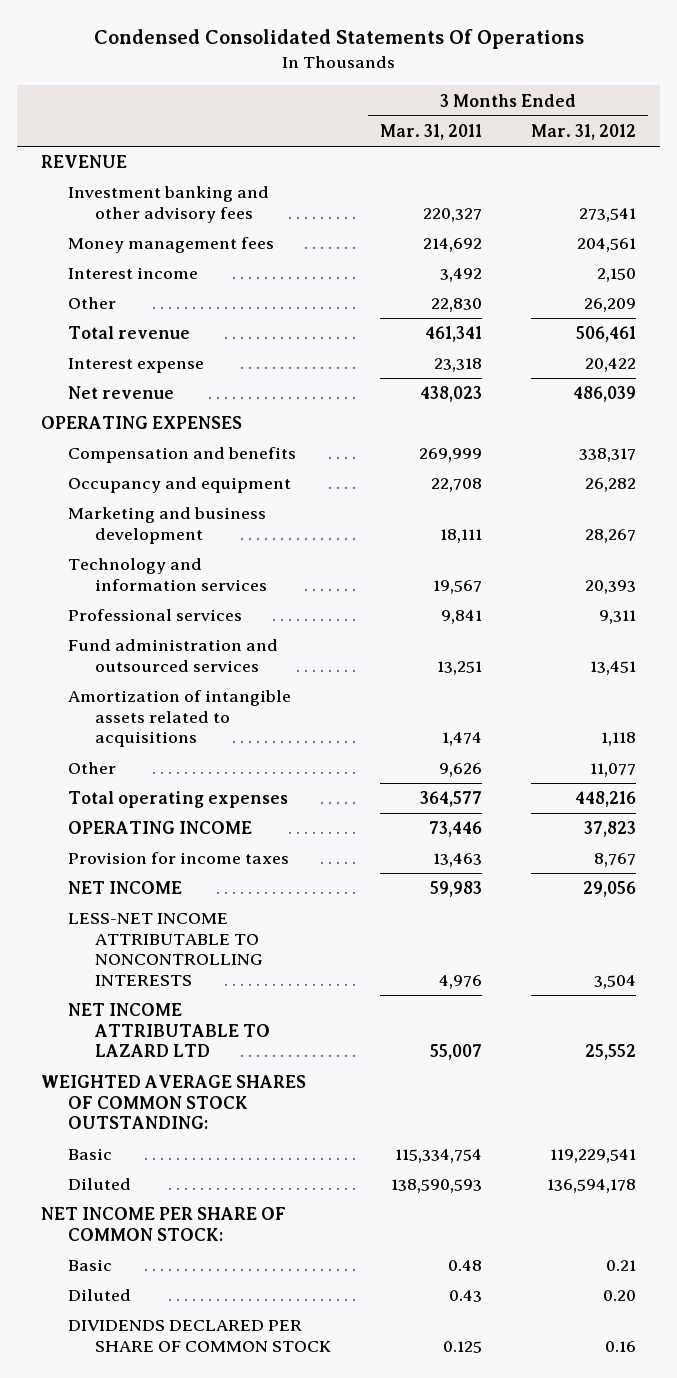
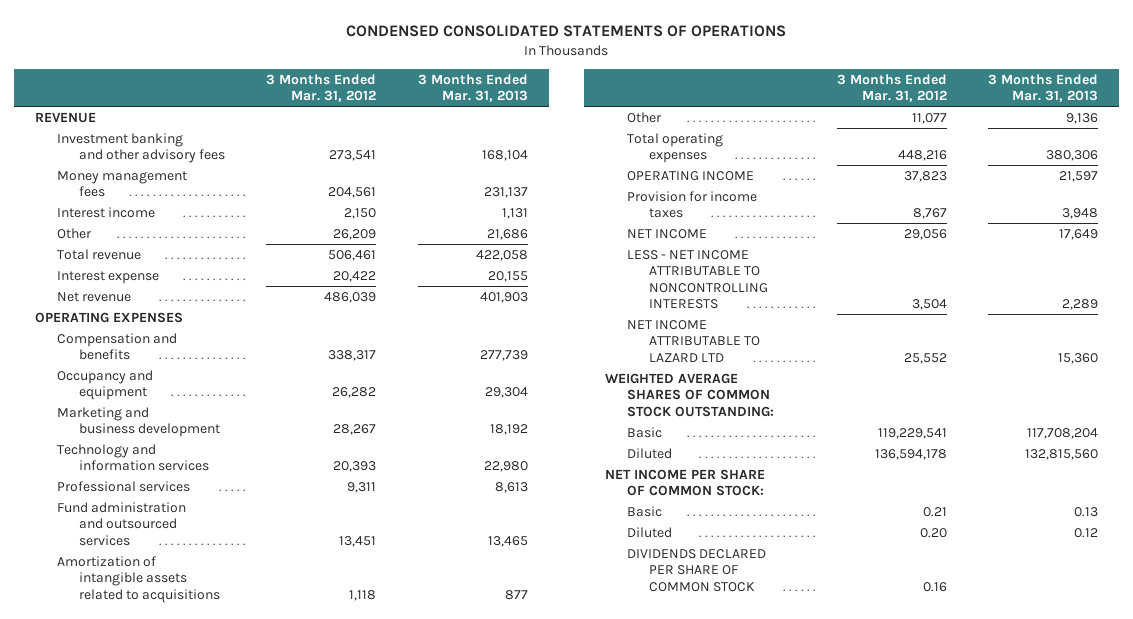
[93,29,584,50] Condensed Consolidated Statements Of Operations -> [346,24,787,37] CONDENSED CONSOLIDATED STATEMENTS OF OPERATIONS
[380,124,483,141] Mar. 31, 2011 -> none
none -> [418,73,529,103] 3 Months Ended Mar. 31, 2013
[68,913,264,987] LESS-NET INCOME ATTRIBUTABLE TO NONCONTROLLING INTERESTS -> [626,249,768,310] LESS - NET INCOME ATTRIBUTABLE TO NONCONTROLLING INTERESTS

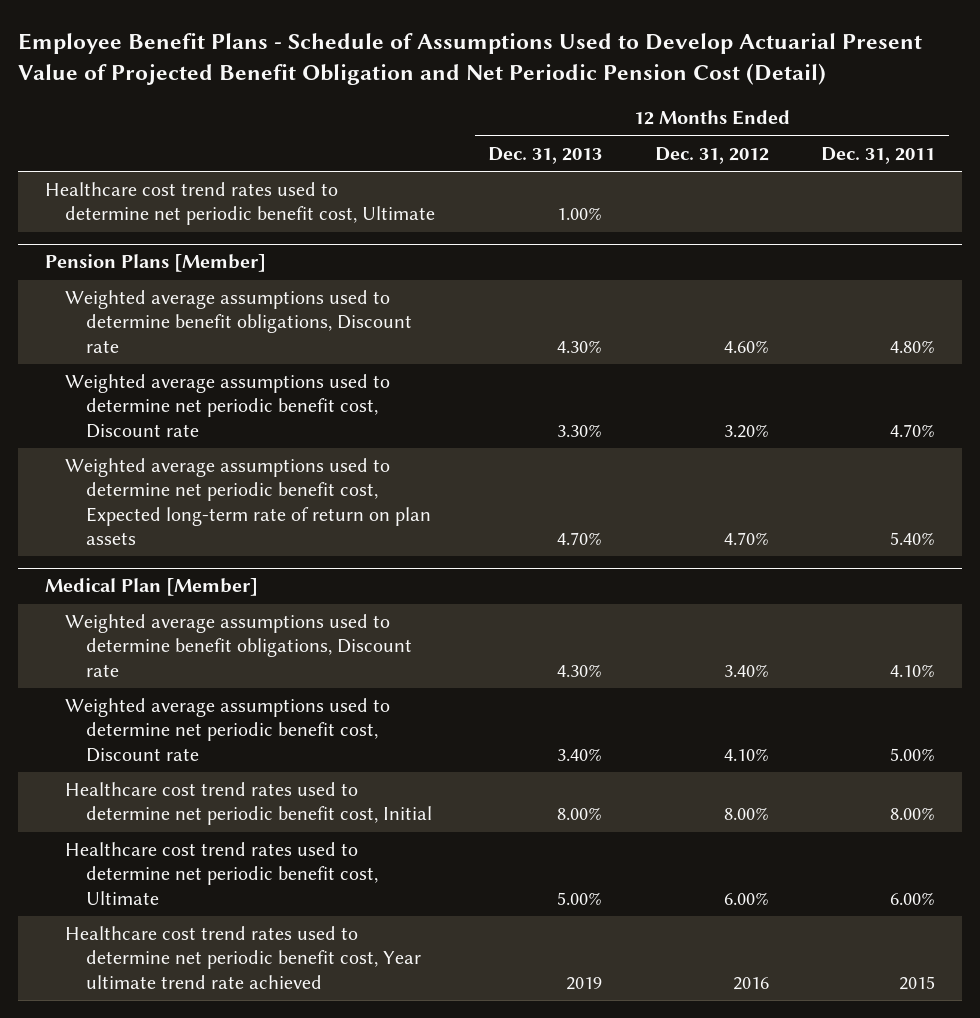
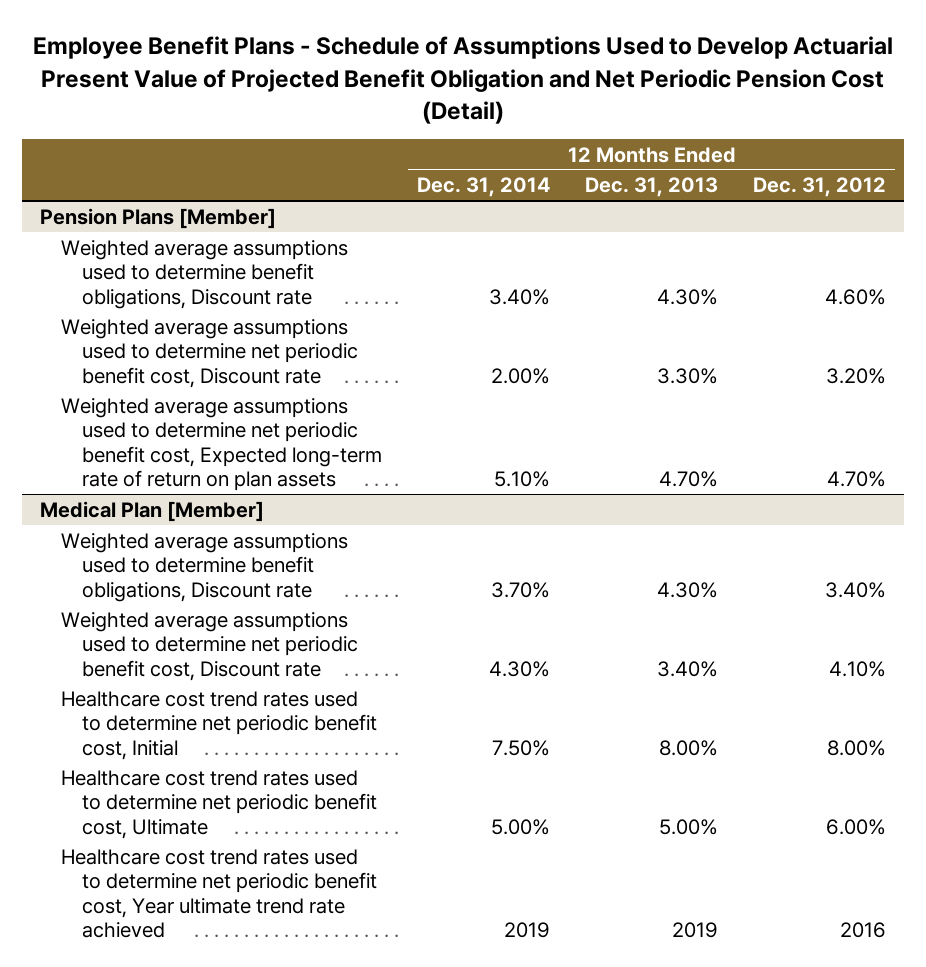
[821,146,936,164] Dec. 31, 2011 -> none
none -> [417,177,551,198] Dec. 31, 2014
[44,182,436,226] Healthcare cost trend rates used to determine net periodic benefit cost, Ultimate -> none

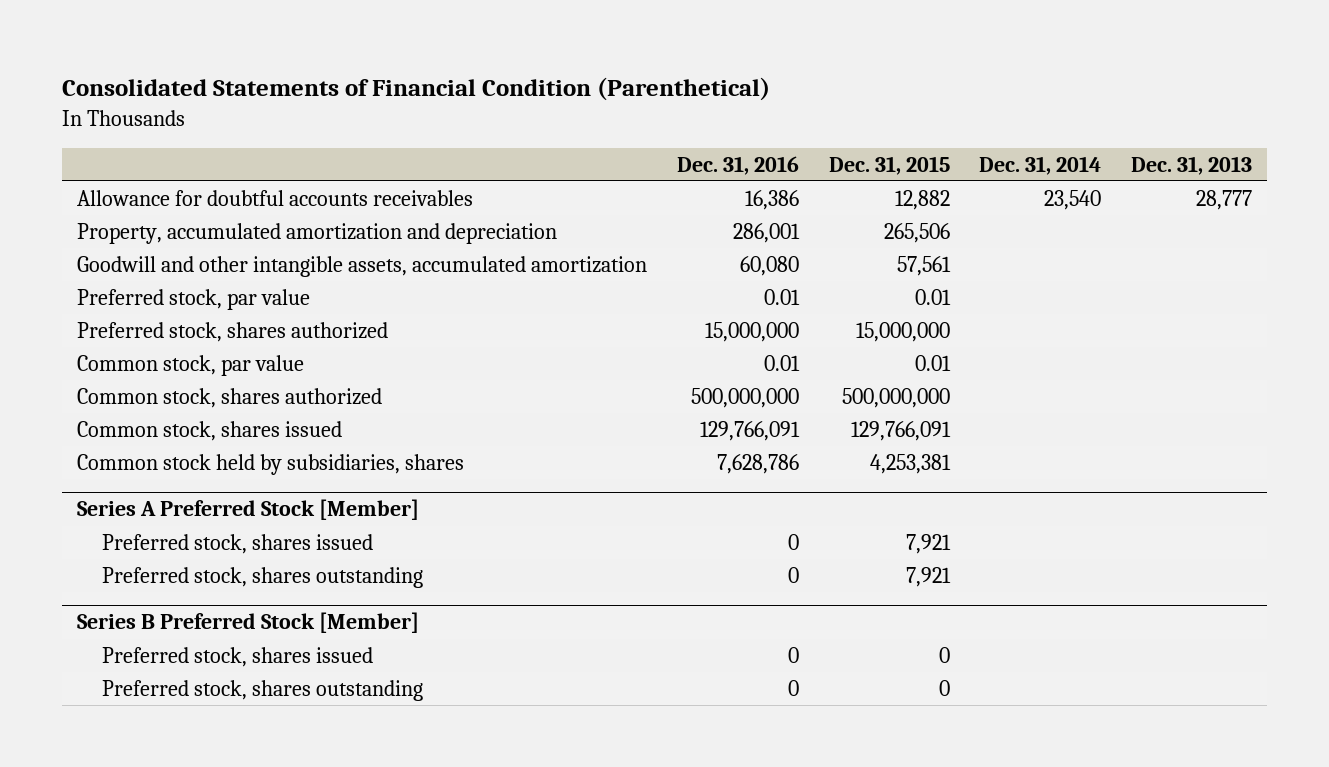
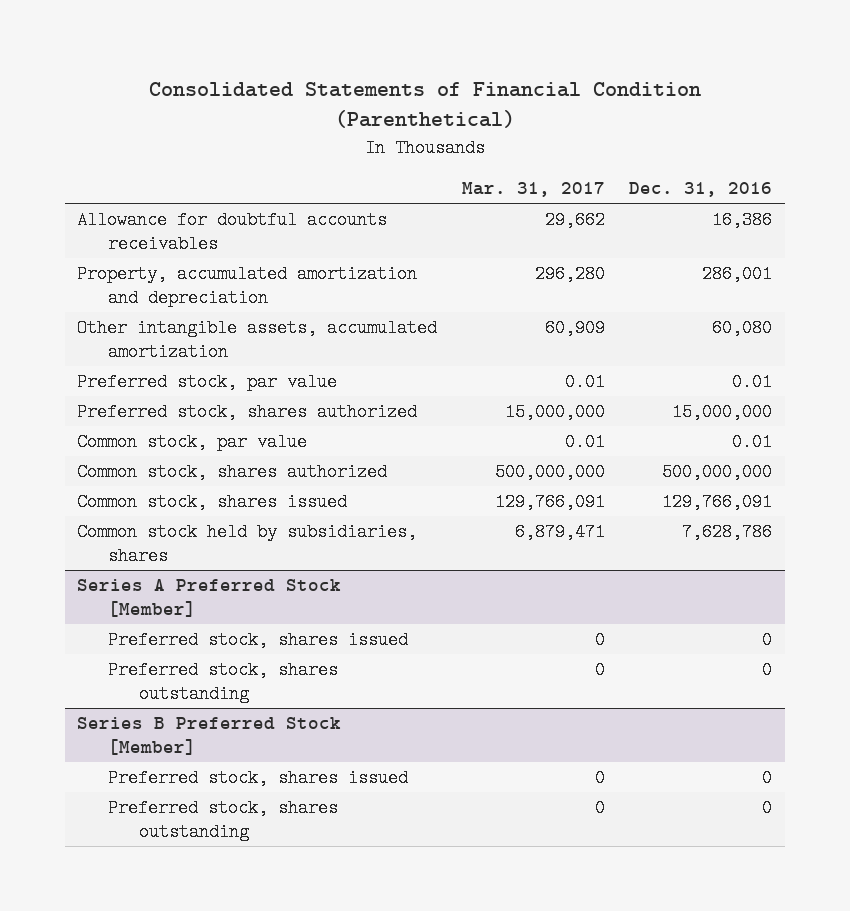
[828,155,950,175] Dec. 31, 2015 -> none
[979,155,1102,175] Dec. 31, 2014 -> none
[1131,155,1253,175] Dec. 31, 2013 -> none
none -> [461,182,605,198] Mar. 31, 2017
[77,256,648,278] Goodwill and other intangible assets, accumulated amortization -> [77,319,438,361] Other intangible assets, accumulated amortization

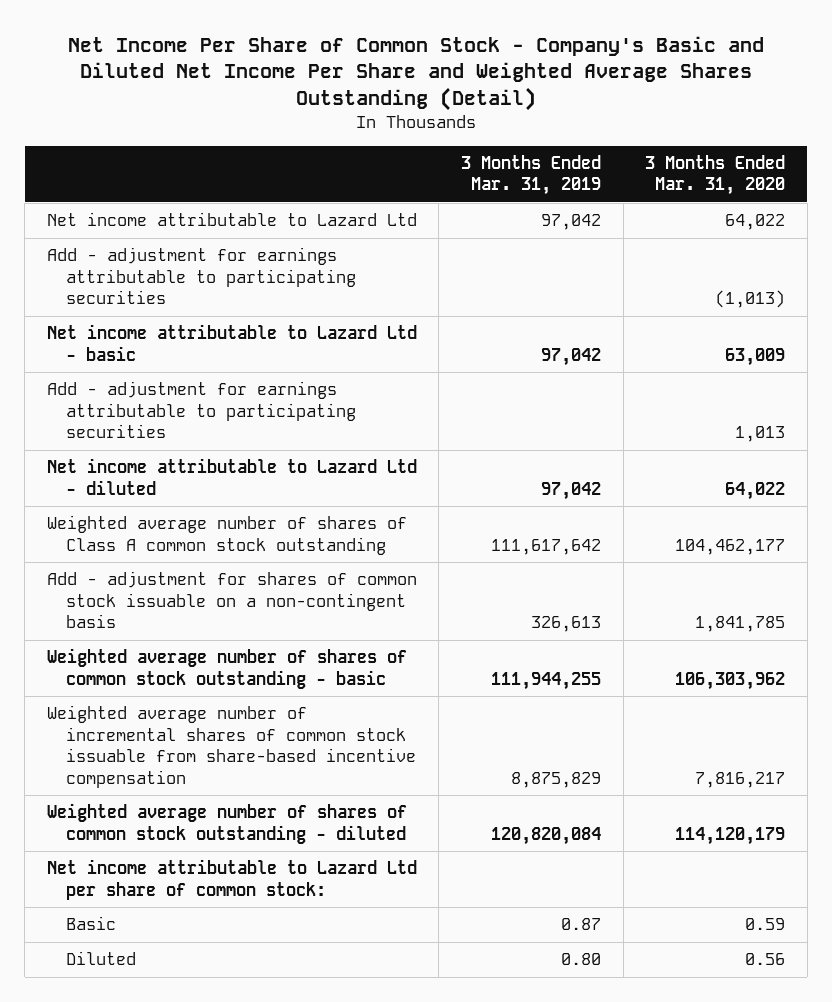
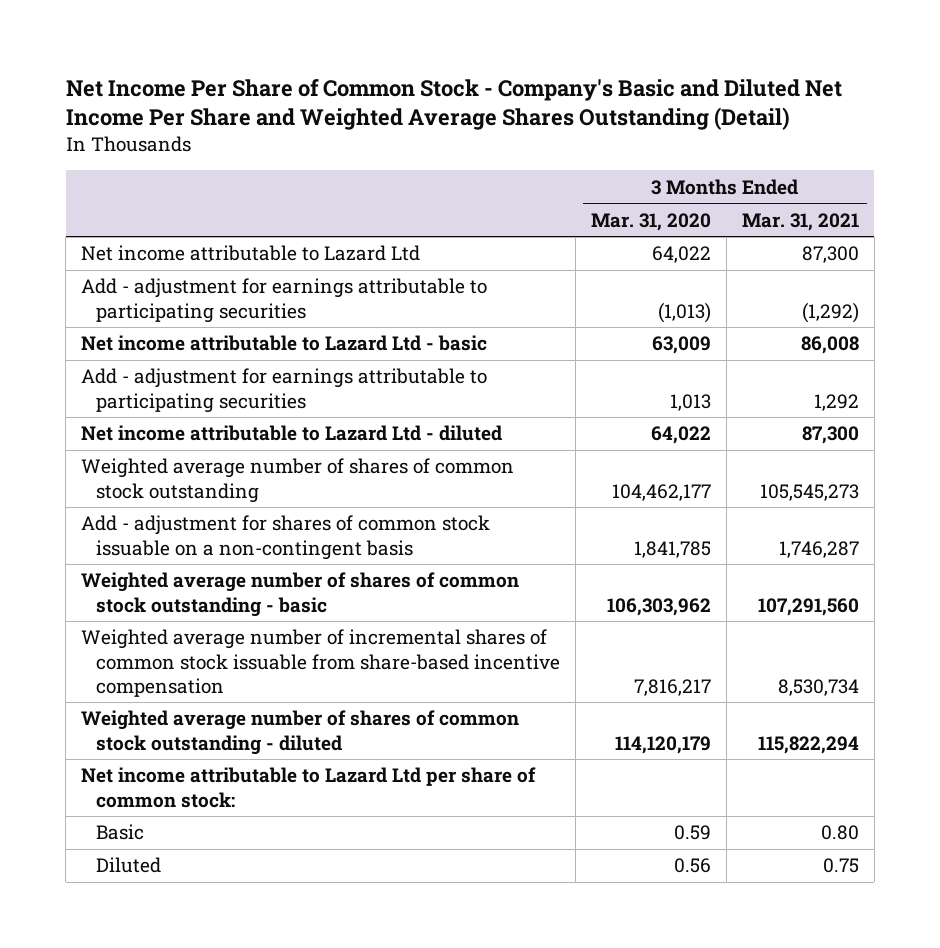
[460,154,601,196] 3 Months Ended Mar. 31, 2019 -> none
none -> [741,212,859,231] Mar. 31, 2021
[46,515,407,555] Weighted average number of shares of Class A common stock outstanding -> [81,458,515,503] Weighted average number of shares of common stock outstanding

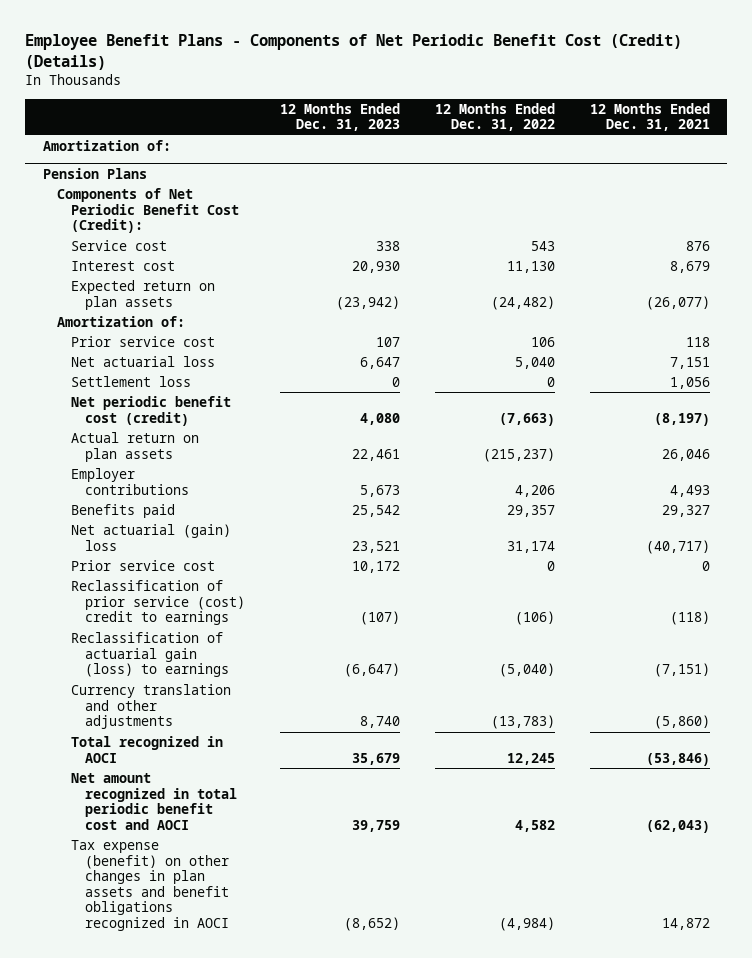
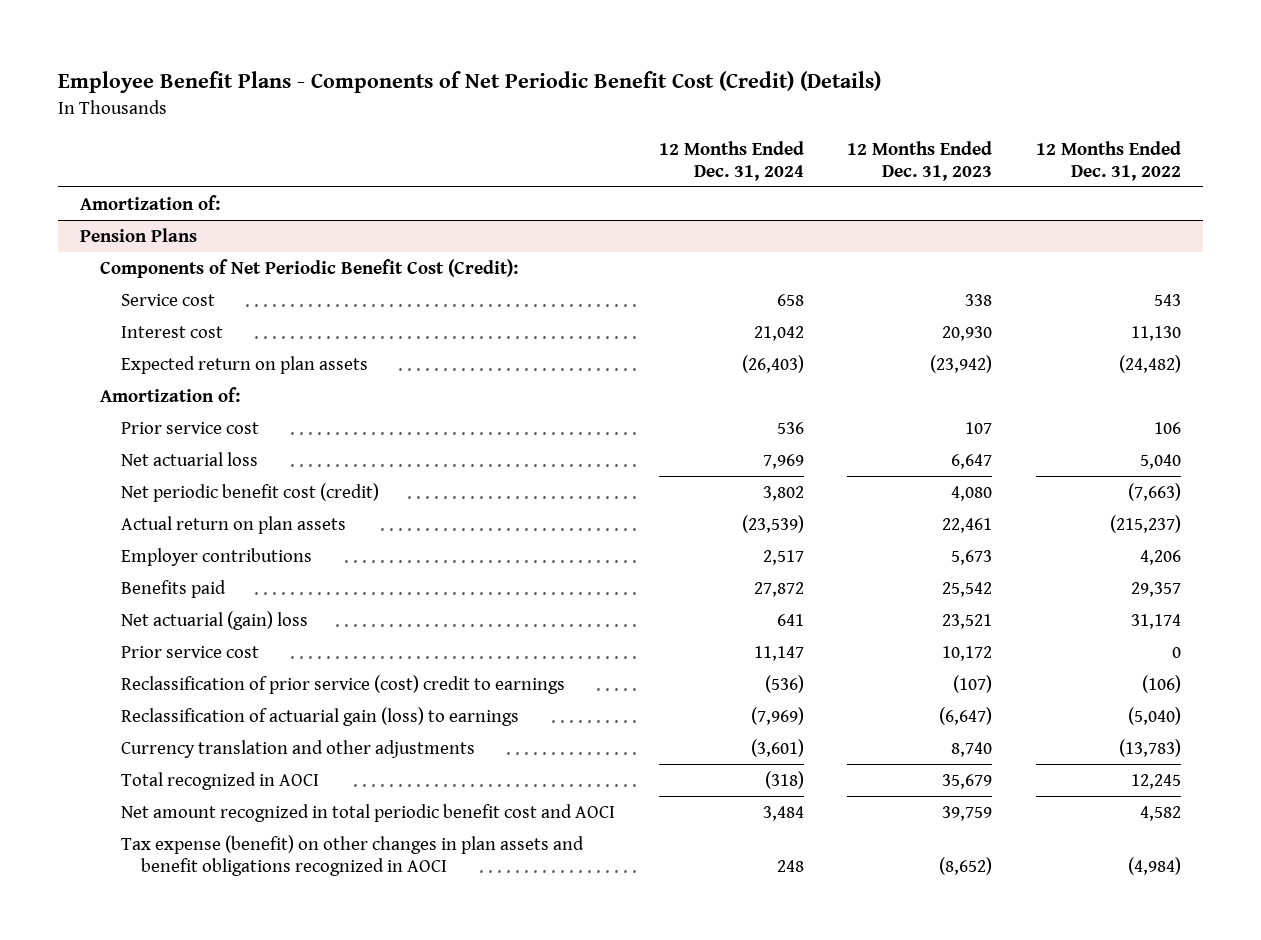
[589,102,710,132] 12 Months Ended Dec. 31, 2021 -> none
none -> [658,140,804,181] 12 Months Ended Dec. 31, 2024
[70,376,191,388] Settlement loss -> none

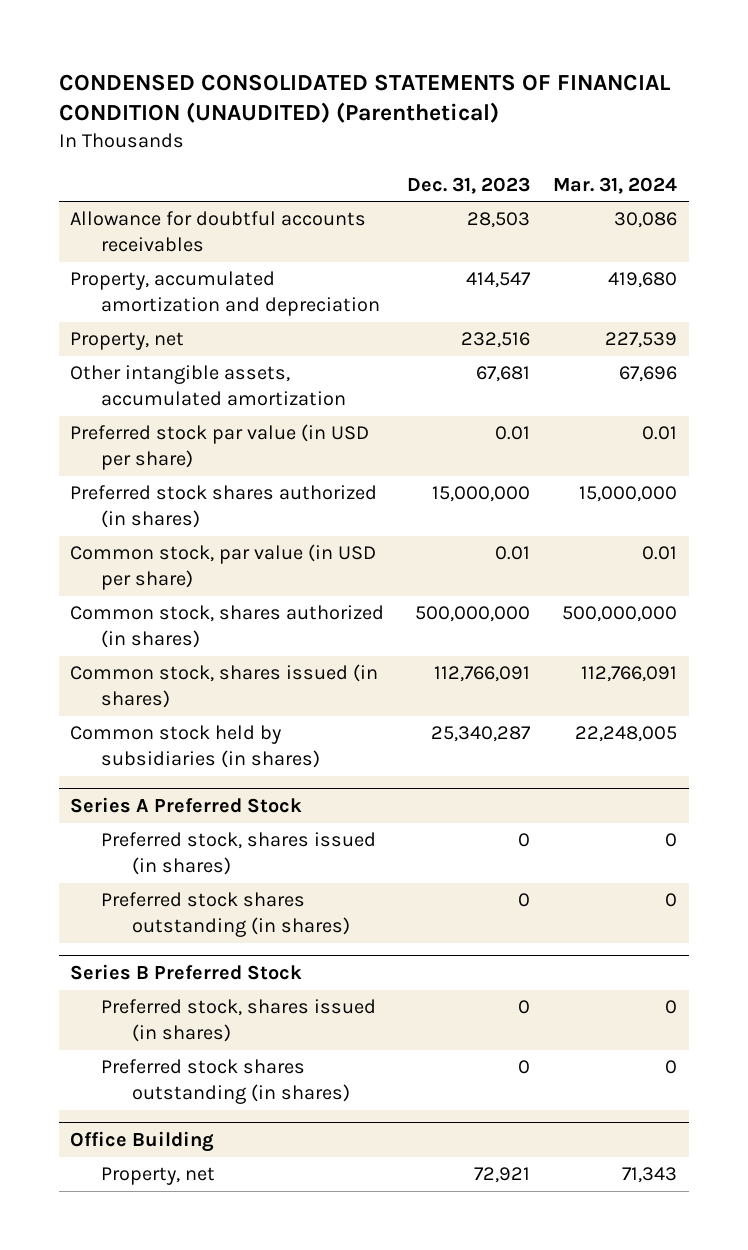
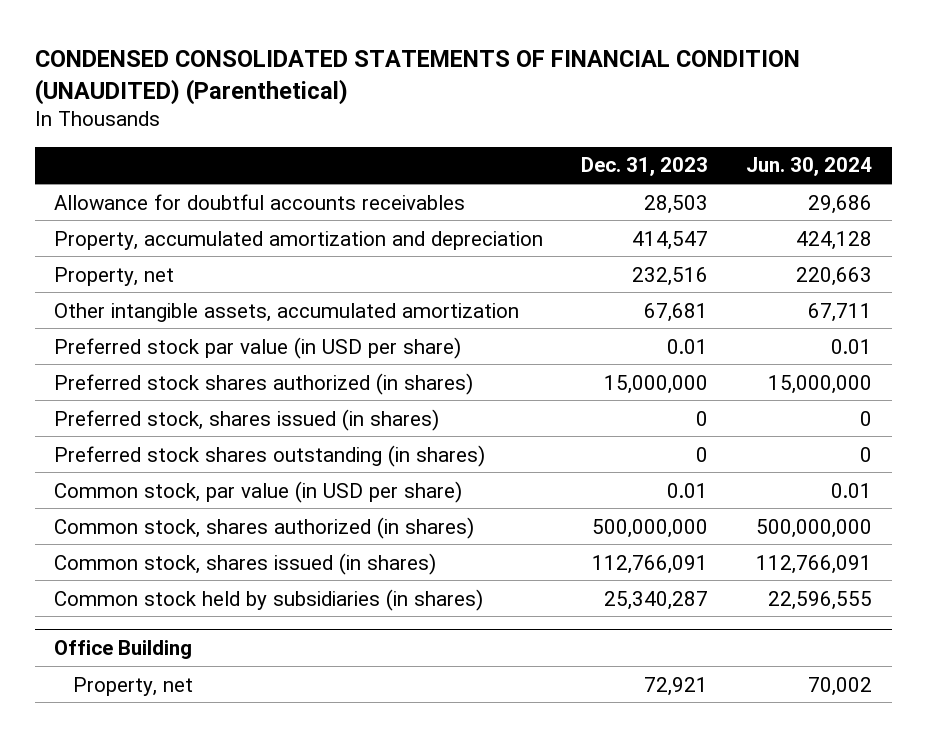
[553,176,678,194] Mar. 31, 2024 -> none
none -> [746,157,873,177] Jun. 30, 2024
none -> [53,408,439,431] Preferred stock, shares issued (in shares)
none -> [53,444,485,467] Preferred stock shares outstanding (in shares)
[70,797,303,814] Series A Preferred Stock -> none
[100,832,376,876] Preferred stock, shares issued (in shares) -> none
[100,892,350,938] Preferred stock shares outstanding (in shares) -> none
[70,964,303,981] Series B Preferred Stock -> none
[100,999,376,1043] Preferred stock, shares issued (in shares) -> none
[100,1059,350,1105] Preferred stock shares outstanding (in shares) -> none

